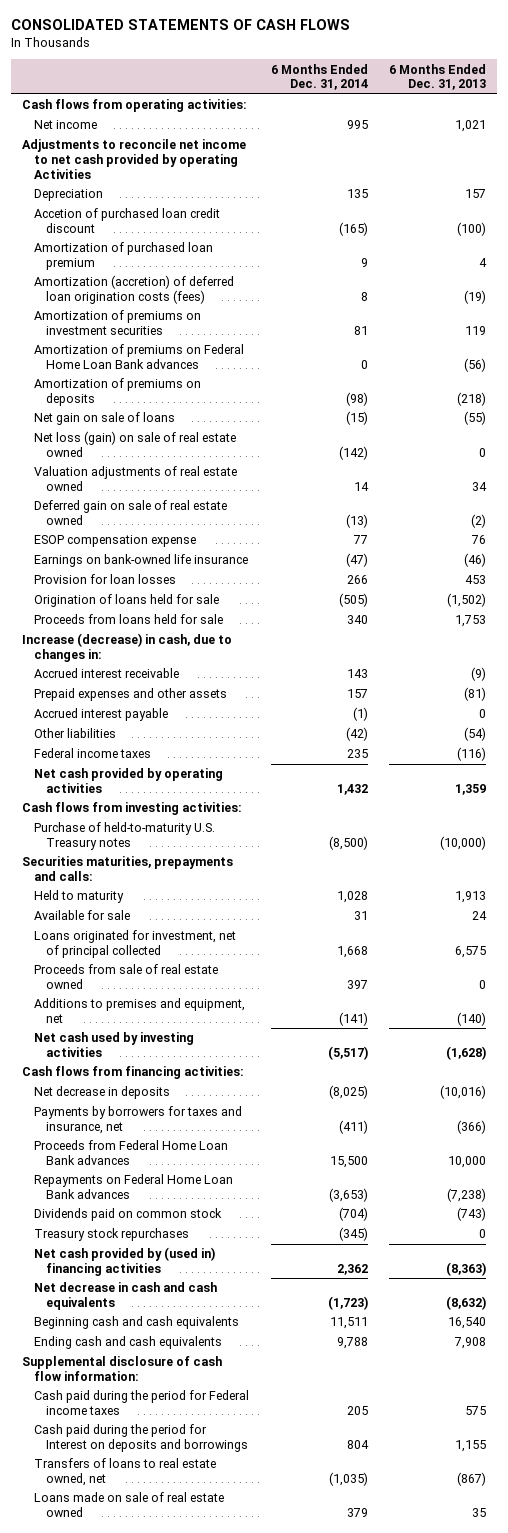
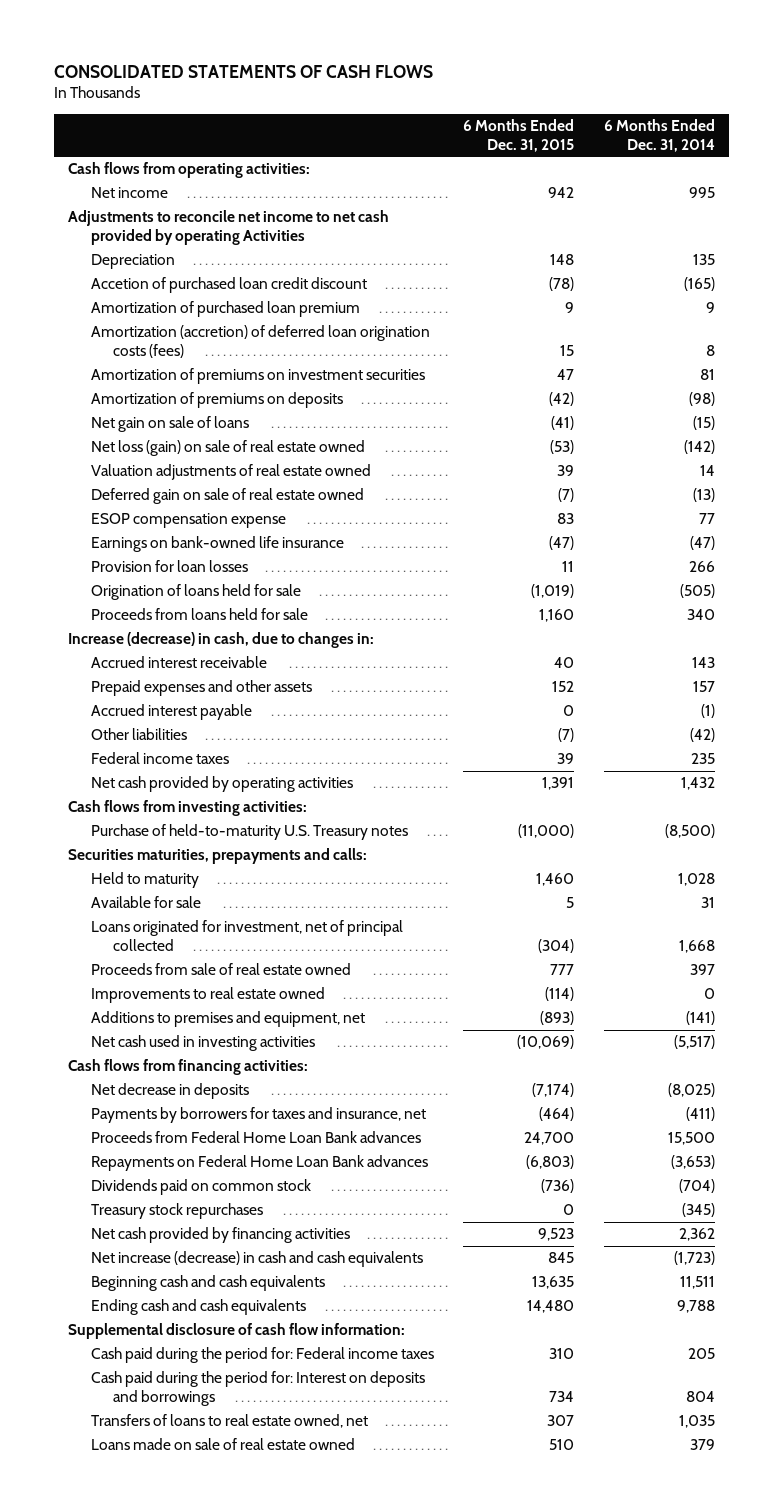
[389,63,487,91] 6 Months Ended Dec. 31, 2013 -> none
none -> [463,119,575,152] 6 Months Ended Dec. 31, 2015
[34,344,245,369] Amortization of premiums on Federal Home Loan Bank advances -> none
none -> [90,987,325,1004] Improvements to real estate owned
[34,1032,195,1057] Net cash used by investing activities -> [90,1035,315,1052] Net cash used in investing activities
[34,1247,216,1276] Net cash provided by (used in) financing activities -> [90,1227,350,1244] Net cash provided by financing activities
[34,1282,218,1310] Net decrease in cash and cash equivalents -> [90,1251,423,1268] Net increase (decrease) in cash and cash equivalents
[34,1390,250,1415] Cash paid during the period for Federal income taxes -> [90,1347,434,1364] Cash paid during the period for: Federal income taxes
[34,1424,249,1452] Cash paid during the period for Interest on deposits and borrowings -> [90,1371,425,1407] Cash paid during the period for: Interest on deposits and borrowings
[328,1471,368,1486] (1,035) -> [678,1415,715,1429] 1,035

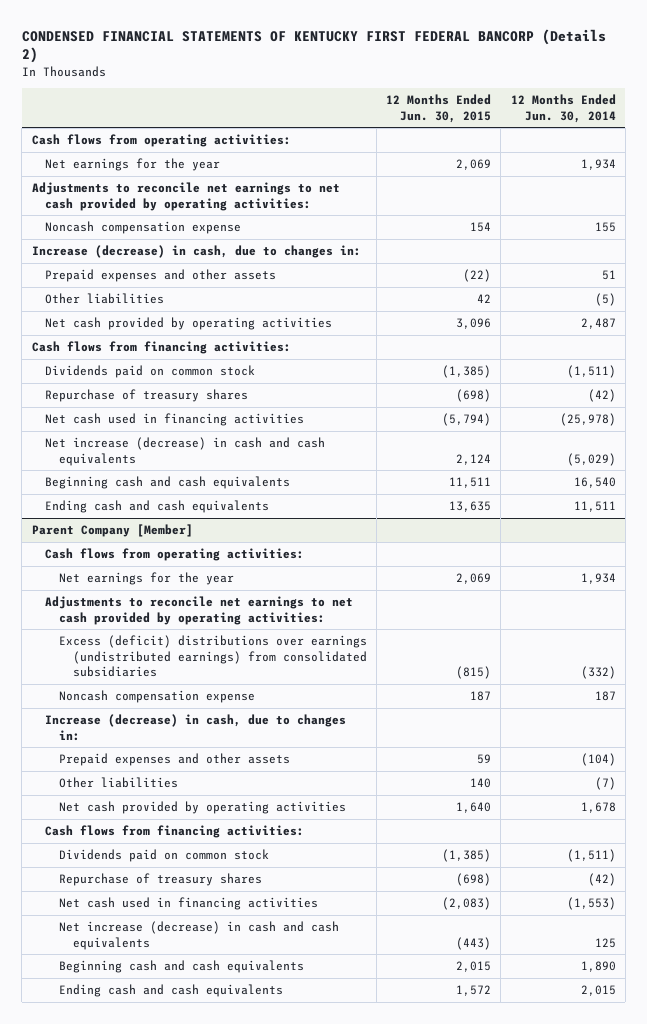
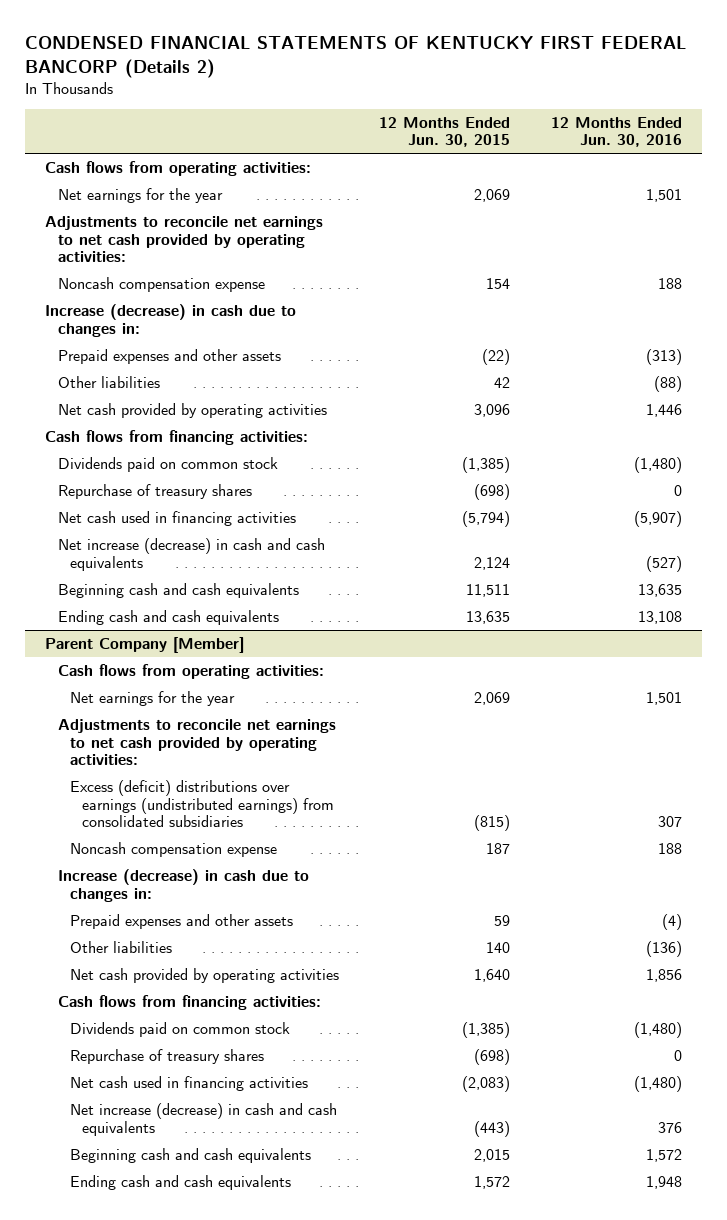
[510,93,616,123] 12 Months Ended Jun. 30, 2014 -> none
none -> [550,116,682,148] 12 Months Ended Jun. 30, 2016
[31,245,361,259] Increase (decrease) in cash, due to changes in: -> [45,303,297,337] Increase (decrease) in cash due to changes in:
[45,714,347,741] Increase (decrease) in cash, due to changes in: -> [57,868,309,902] Increase (decrease) in cash due to changes in:

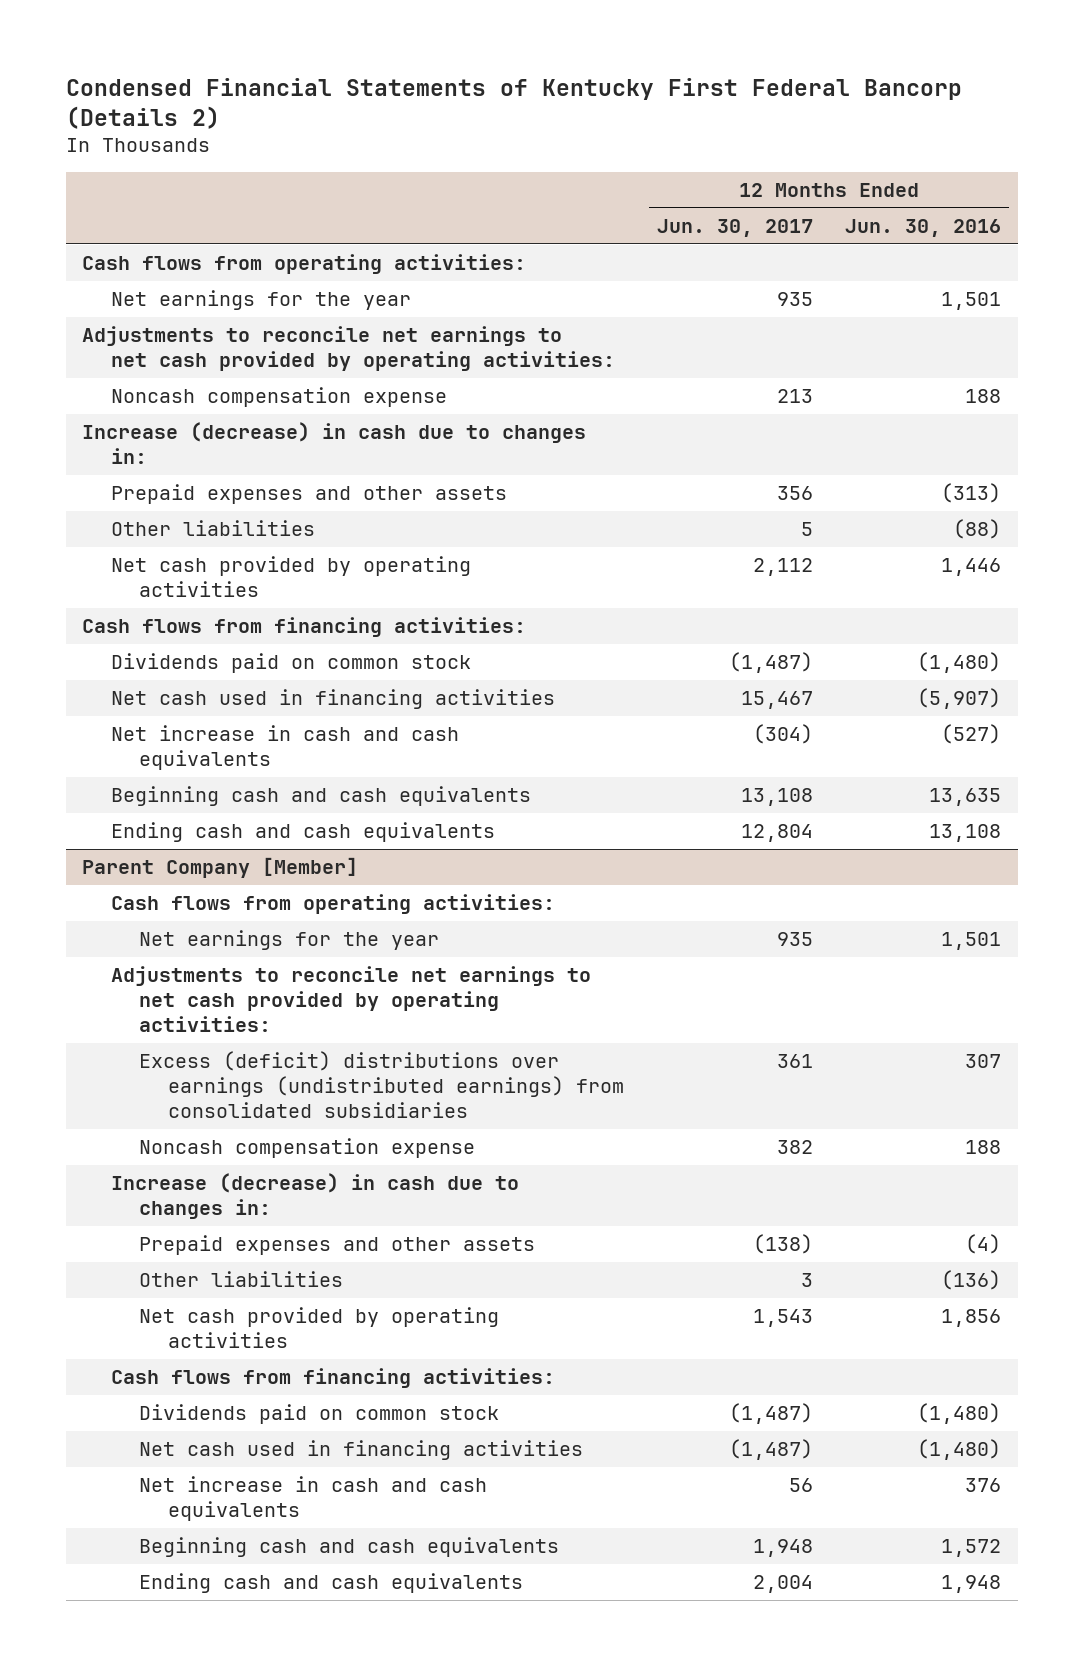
[25,35,687,78] CONDENSED FINANCIAL STATEMENTS OF KENTUCKY FIRST FEDERAL BANCORP (Details 2) -> [65,77,962,130] Condensed Financial Statements of Kentucky First Federal Bancorp (Details 2)
[379,116,511,148] 12 Months Ended Jun. 30, 2015 -> none
none -> [656,218,813,237] Jun. 30, 2017
[57,483,252,499] Repurchase of treasury shares -> none
[57,537,325,571] Net increase (decrease) in cash and cash equivalents -> [110,725,459,771] Net increase in cash and cash equivalents
[69,1048,264,1064] Repurchase of treasury shares -> none
[69,1102,337,1136] Net increase (decrease) in cash and cash equivalents -> [139,1476,488,1522] Net increase in cash and cash equivalents

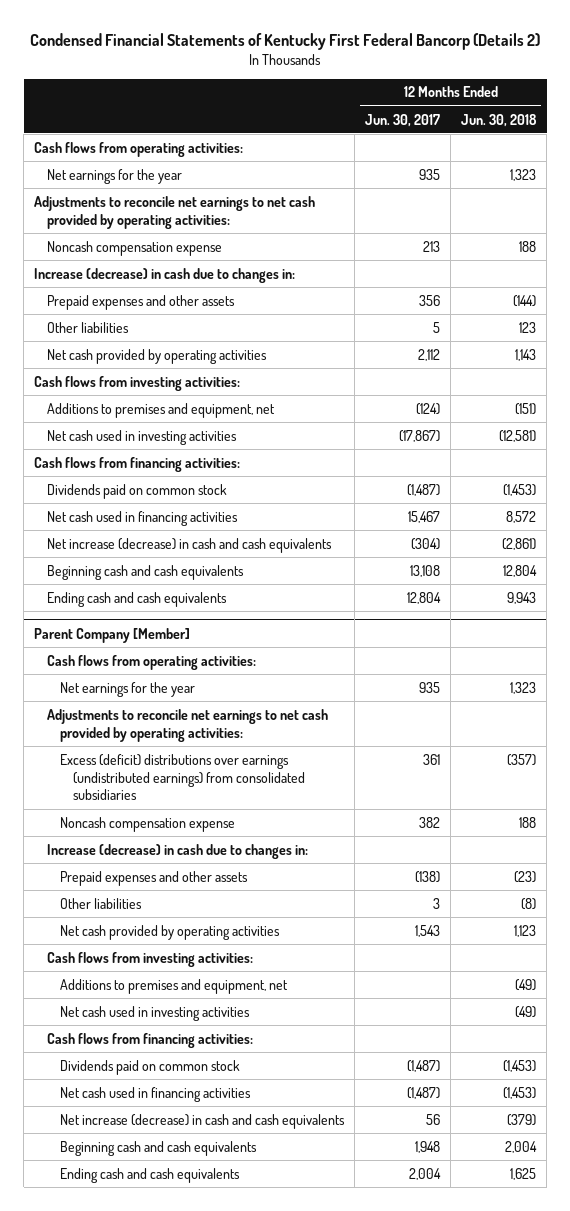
[845,218,1002,237] Jun. 30, 2016 -> none
none -> [461,113,538,127] Jun. 30, 2018
none -> [34,375,241,391] Cash flows from investing activities:
none -> [47,402,276,418] Additions to premises and equipment, net
none -> [47,429,238,445] Net cash used in investing activities
[110,725,459,771] Net increase in cash and cash equivalents -> [47,537,333,553] Net increase (decrease) in cash and cash equivalents
none -> [47,951,254,967] Cash flows from investing activities:
none -> [60,978,289,994] Additions to premises and equipment, net
none -> [60,1005,251,1021] Net cash used in investing activities
[139,1476,488,1522] Net increase in cash and cash equivalents -> [60,1113,346,1129] Net increase (decrease) in cash and cash equivalents

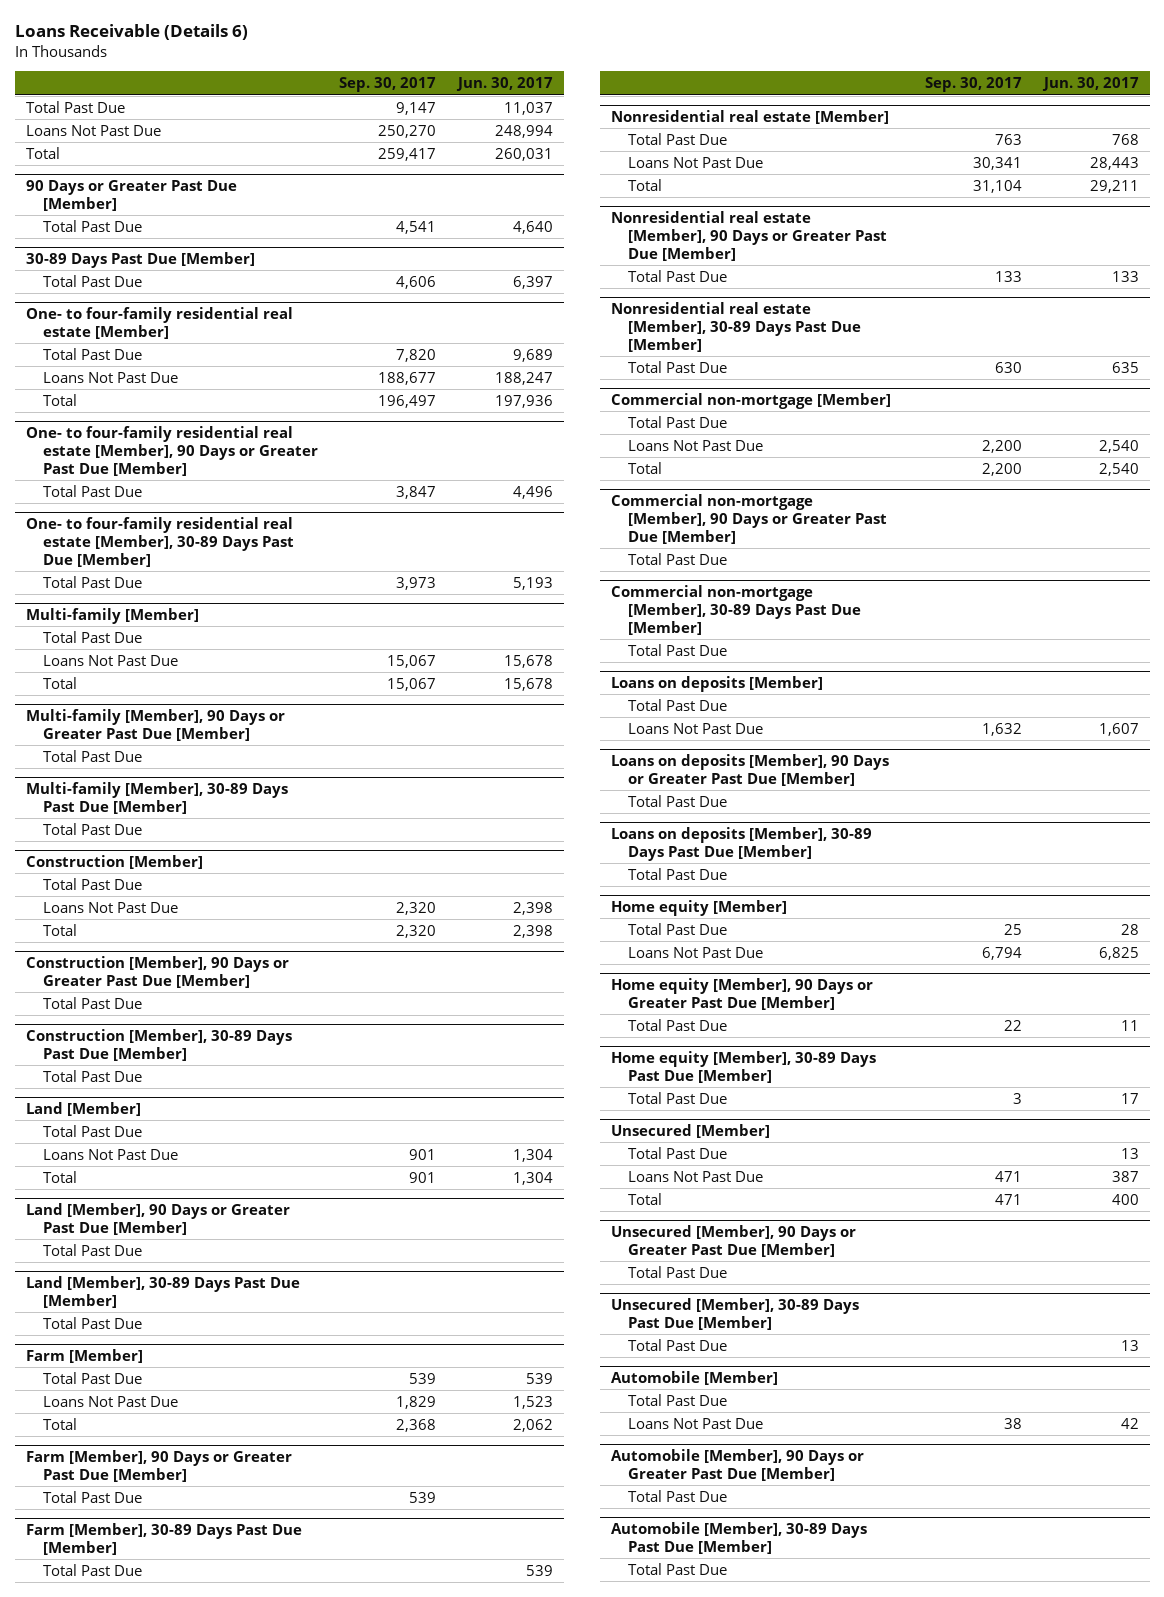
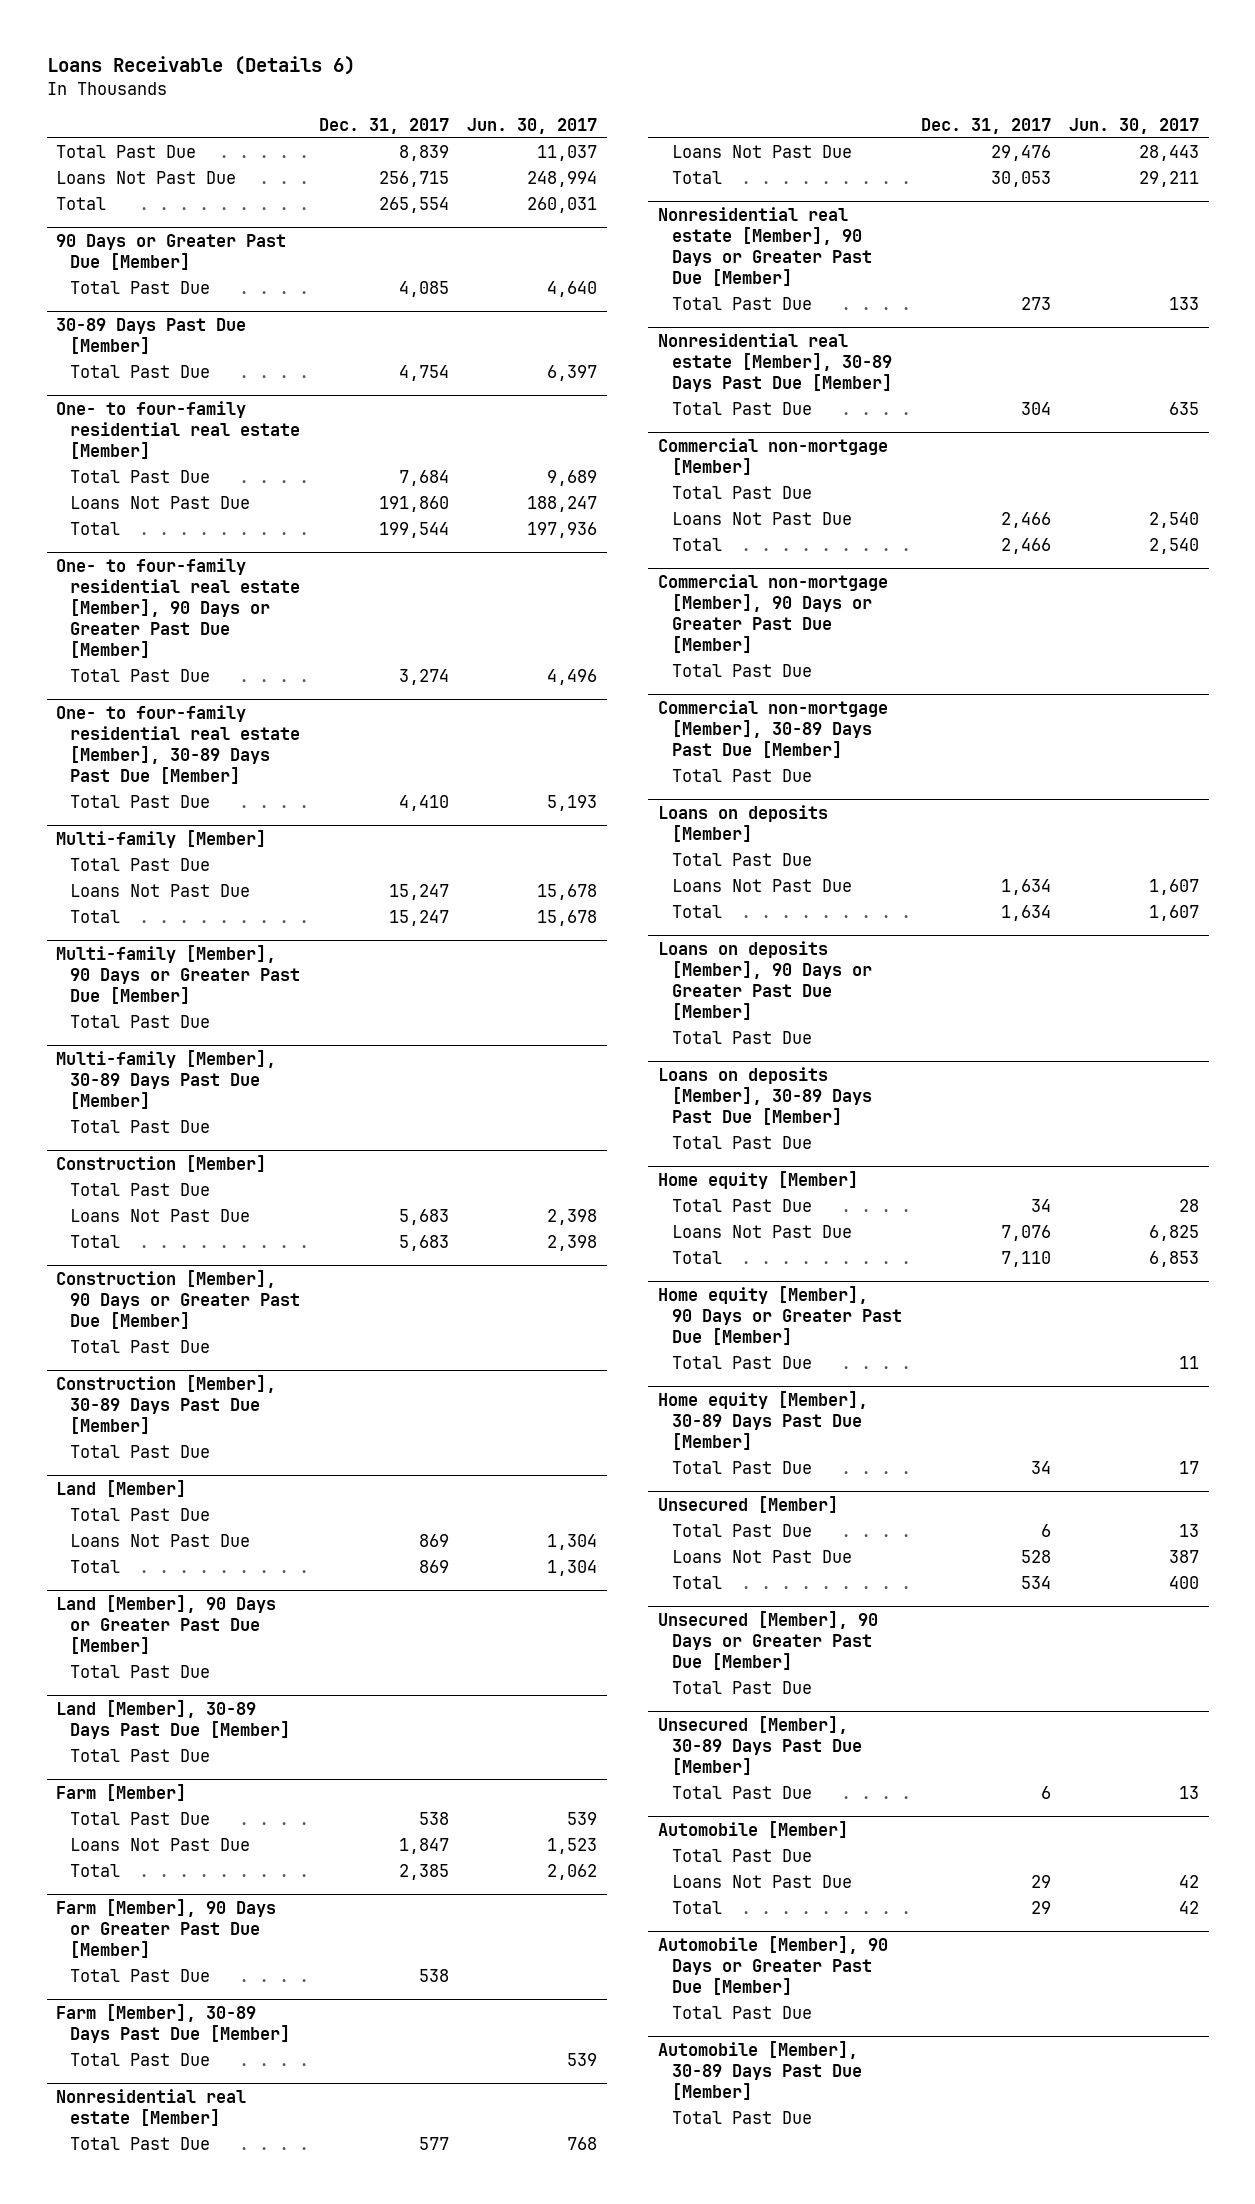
[339,77,437,93] Sep. 30, 2017 -> none
none -> [318,117,449,134] Dec. 31, 2017
none -> [671,905,722,919] Total
none -> [671,1251,722,1265] Total
none -> [671,1901,722,1915] Total

